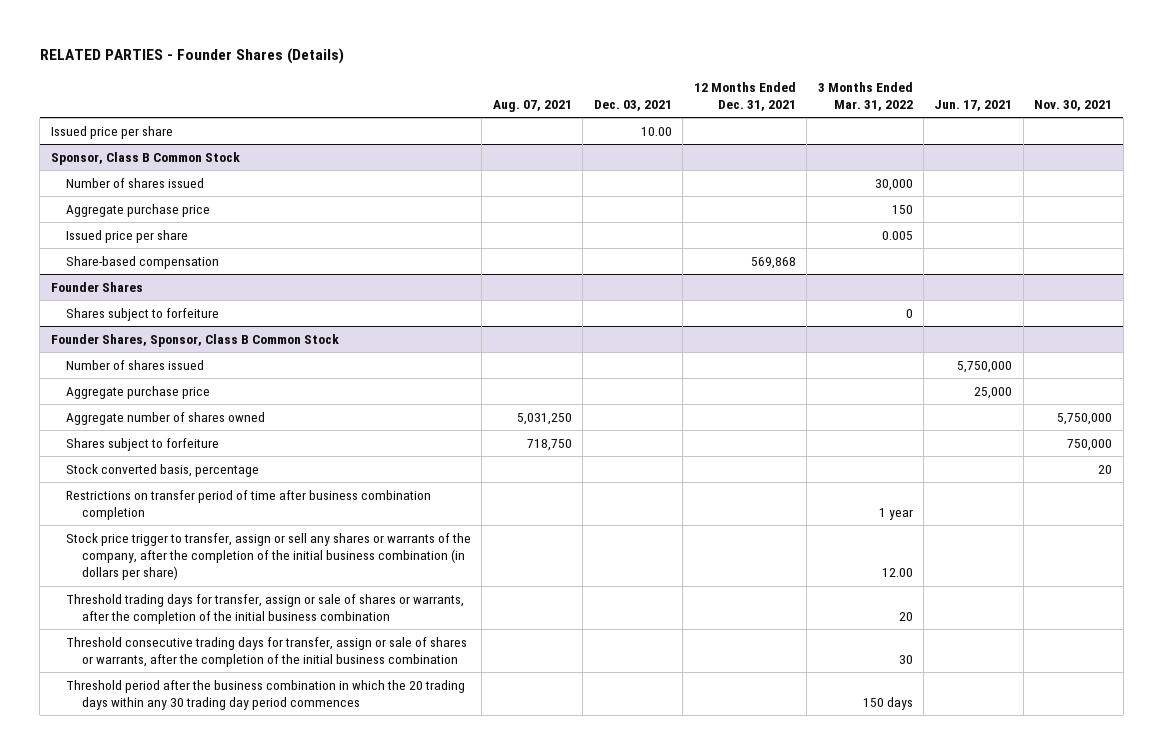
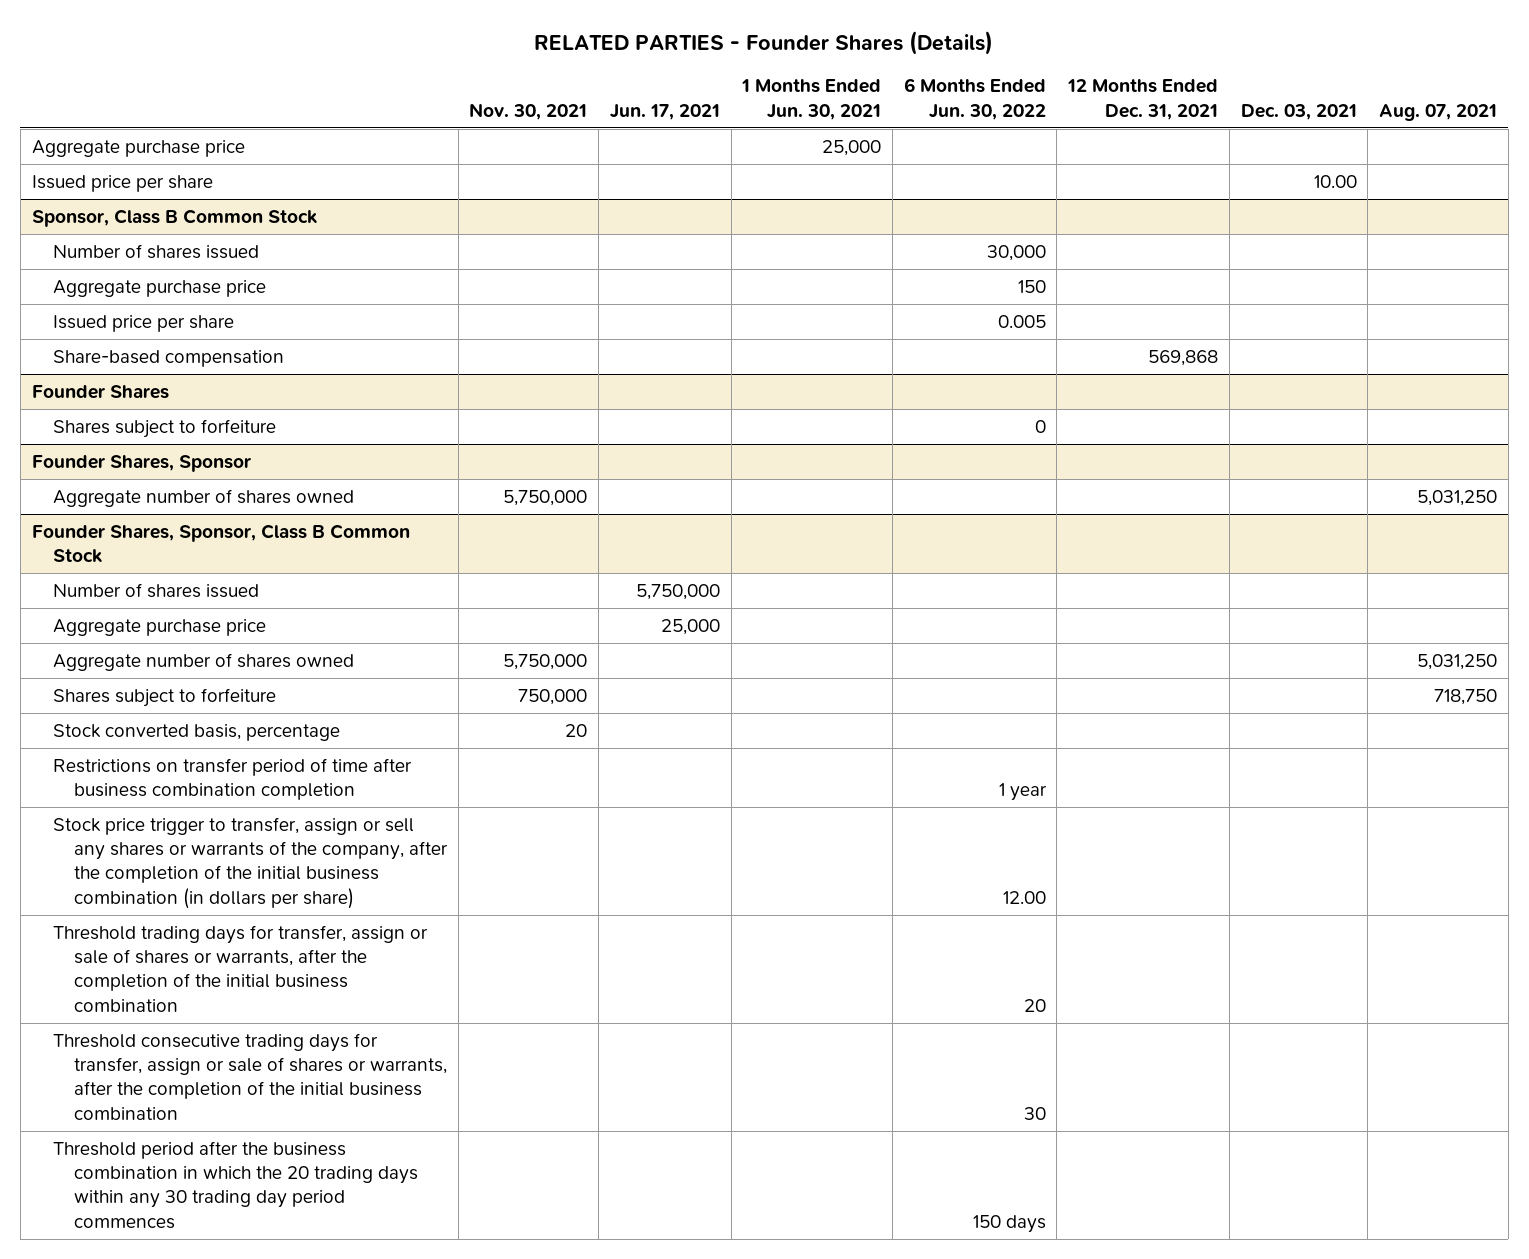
[817,81,913,111] 3 Months Ended Mar. 31, 2022 -> none
none -> [741,79,882,120] 1 Months Ended Jun. 30, 2021
none -> [903,78,1046,120] 6 Months Ended Jun. 30, 2022
none -> [31,139,245,157] Aggregate purchase price
none -> [31,454,251,472] Founder Shares, Sponsor
none -> [52,488,354,507] Aggregate number of shares owned

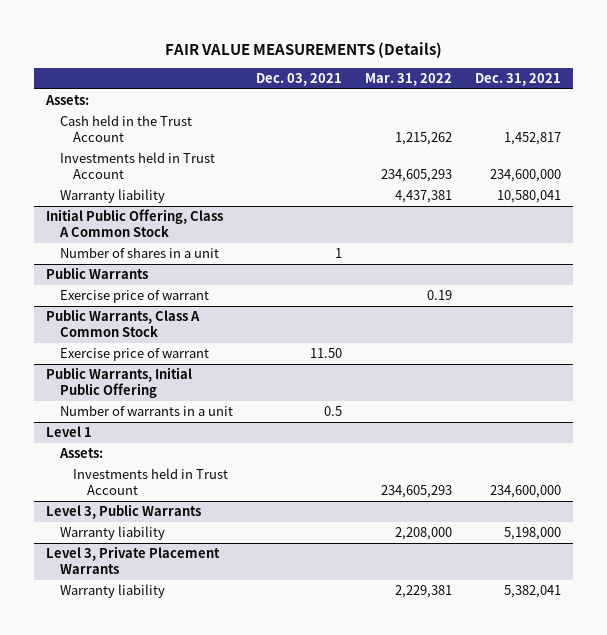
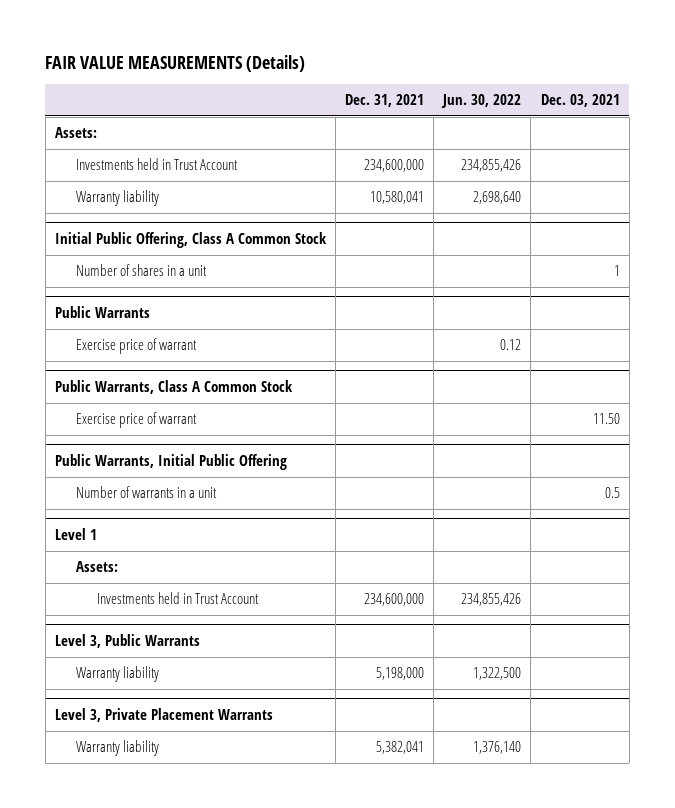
[365,72,453,86] Mar. 31, 2022 -> none
none -> [441,94,522,109] Jun. 30, 2022
[59,115,192,142] Cash held in the Trust Account -> none

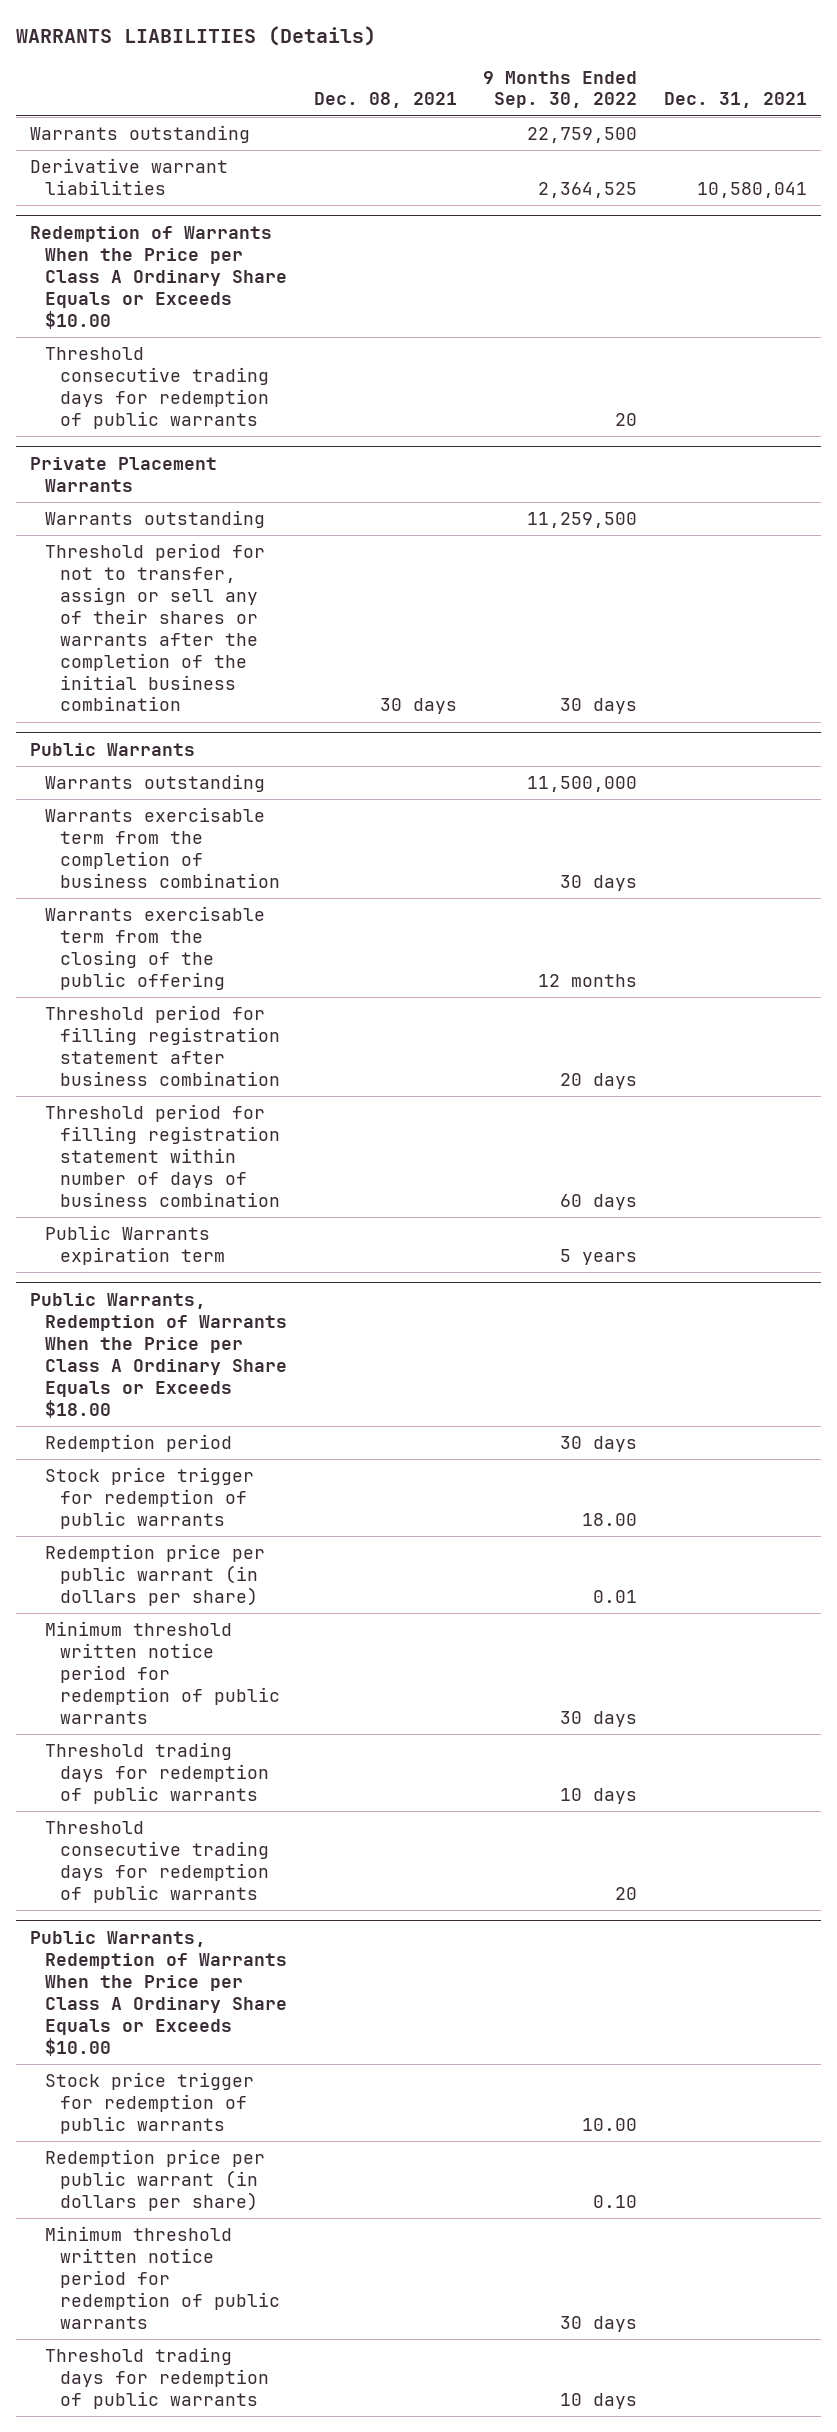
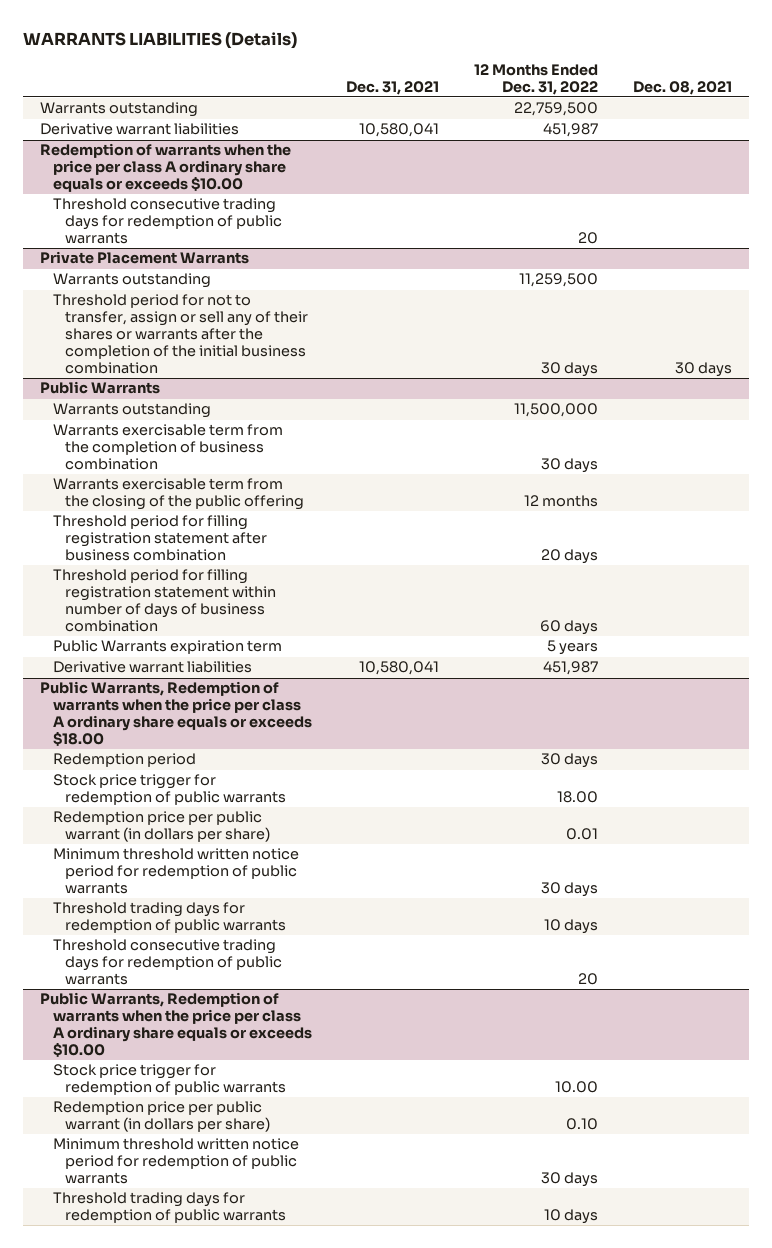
[483,70,638,109] 9 Months Ended Sep. 30, 2022 -> none
none -> [474,63,599,95] 12 Months Ended Dec. 31, 2022
[29,225,287,329] Redemption of Warrants When the Price per Class A Ordinary Share Equals or Exceeds $10.00 -> [40,143,292,193] Redemption of warrants when the price per class A ordinary share equals or exceeds $10.00
none -> [52,661,252,674] Derivative warrant liabilities
[29,1292,287,1418] Public Warrants, Redemption of Warrants When the Price per Class A Ordinary Share Equals or Exceeds $18.00 -> [40,681,312,747] Public Warrants, Redemption of warrants when the price per class A ordinary share equals or exceeds $18.00
[29,1930,287,2056] Public Warrants, Redemption of Warrants When the Price per Class A Ordinary Share Equals or Exceeds $10.00 -> [40,992,312,1058] Public Warrants, Redemption of warrants when the price per class A ordinary share equals or exceeds $10.00

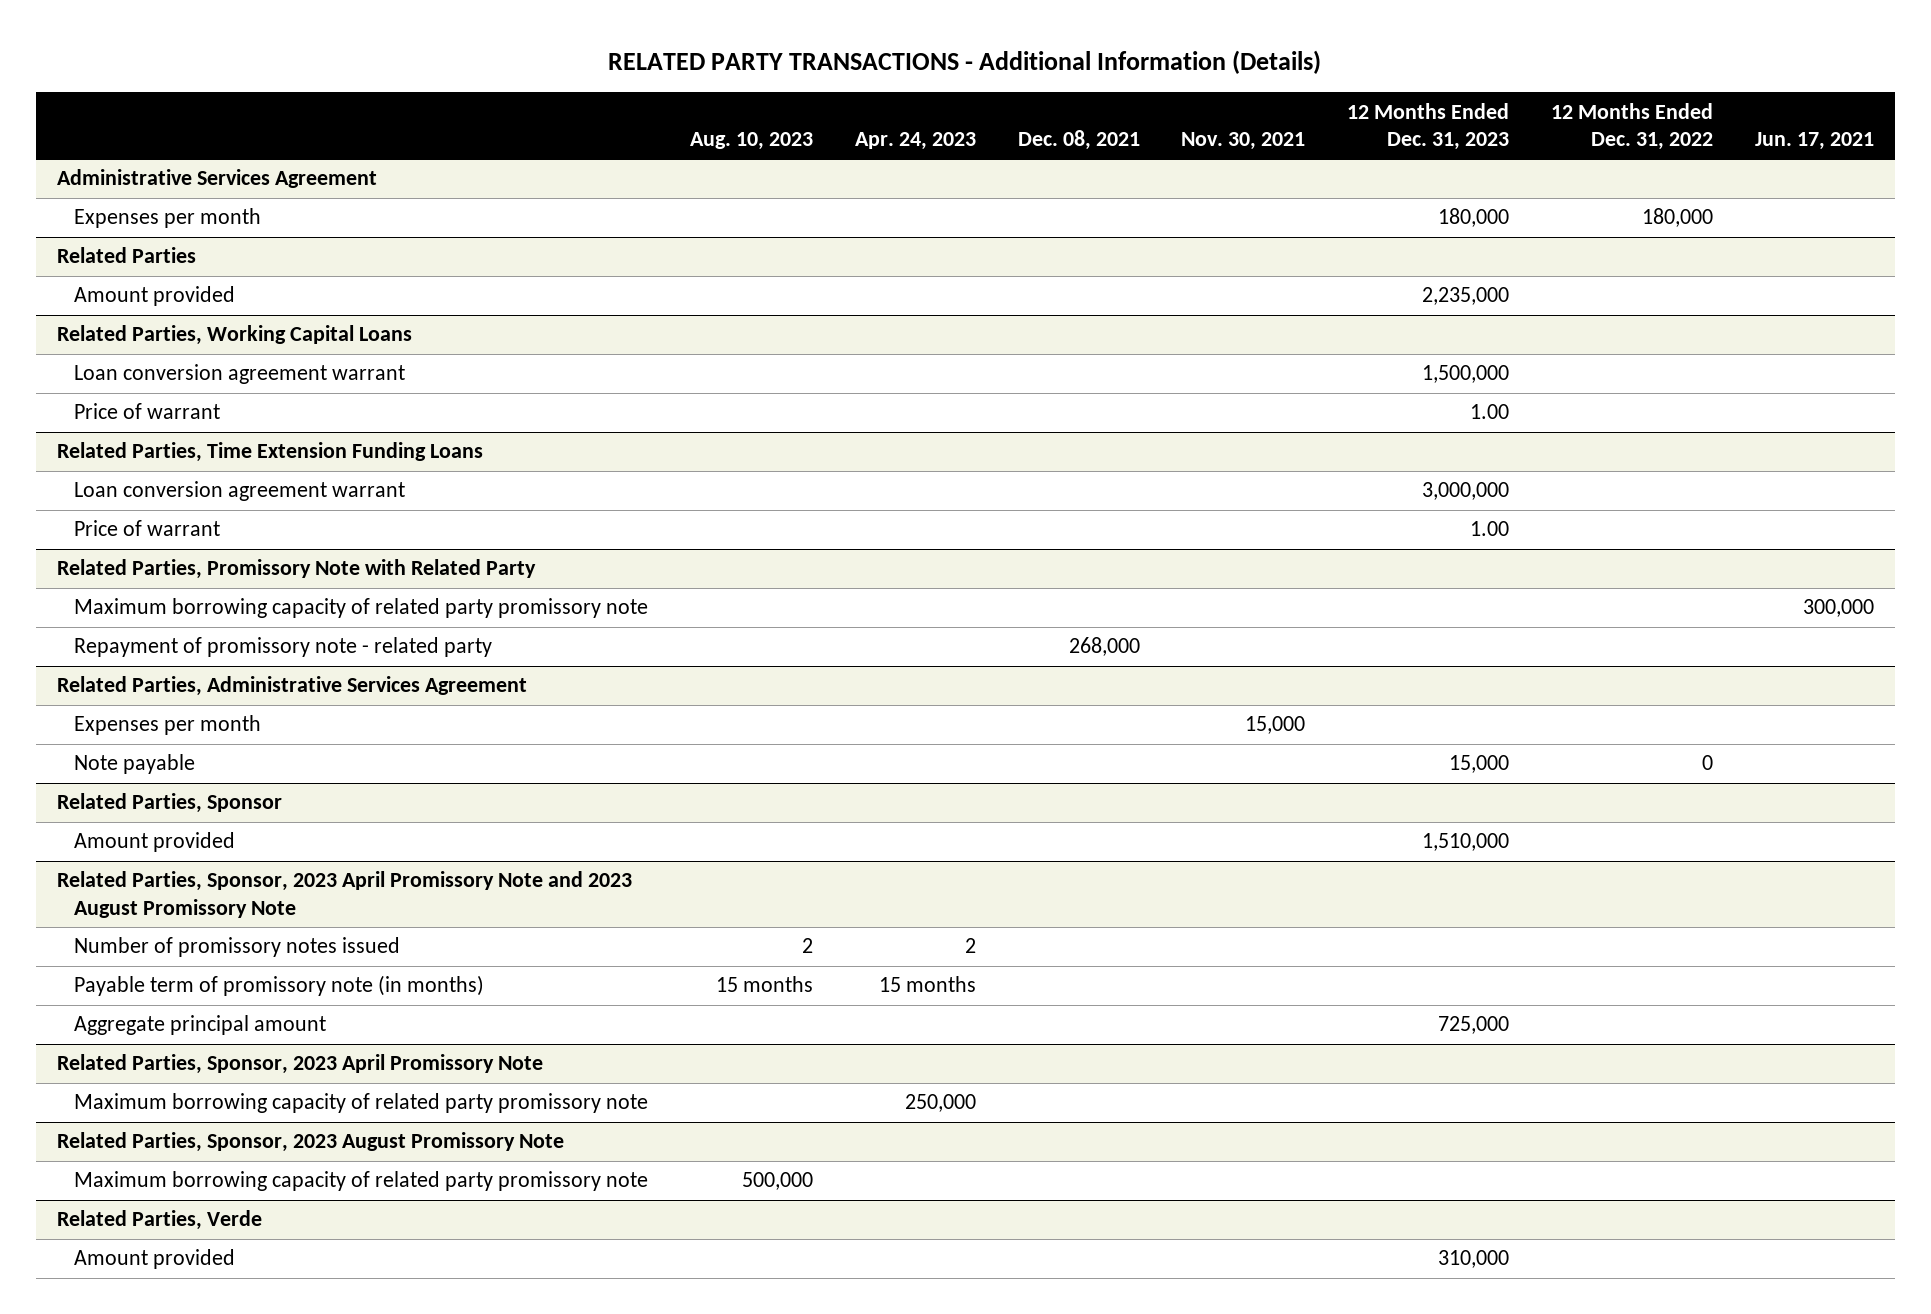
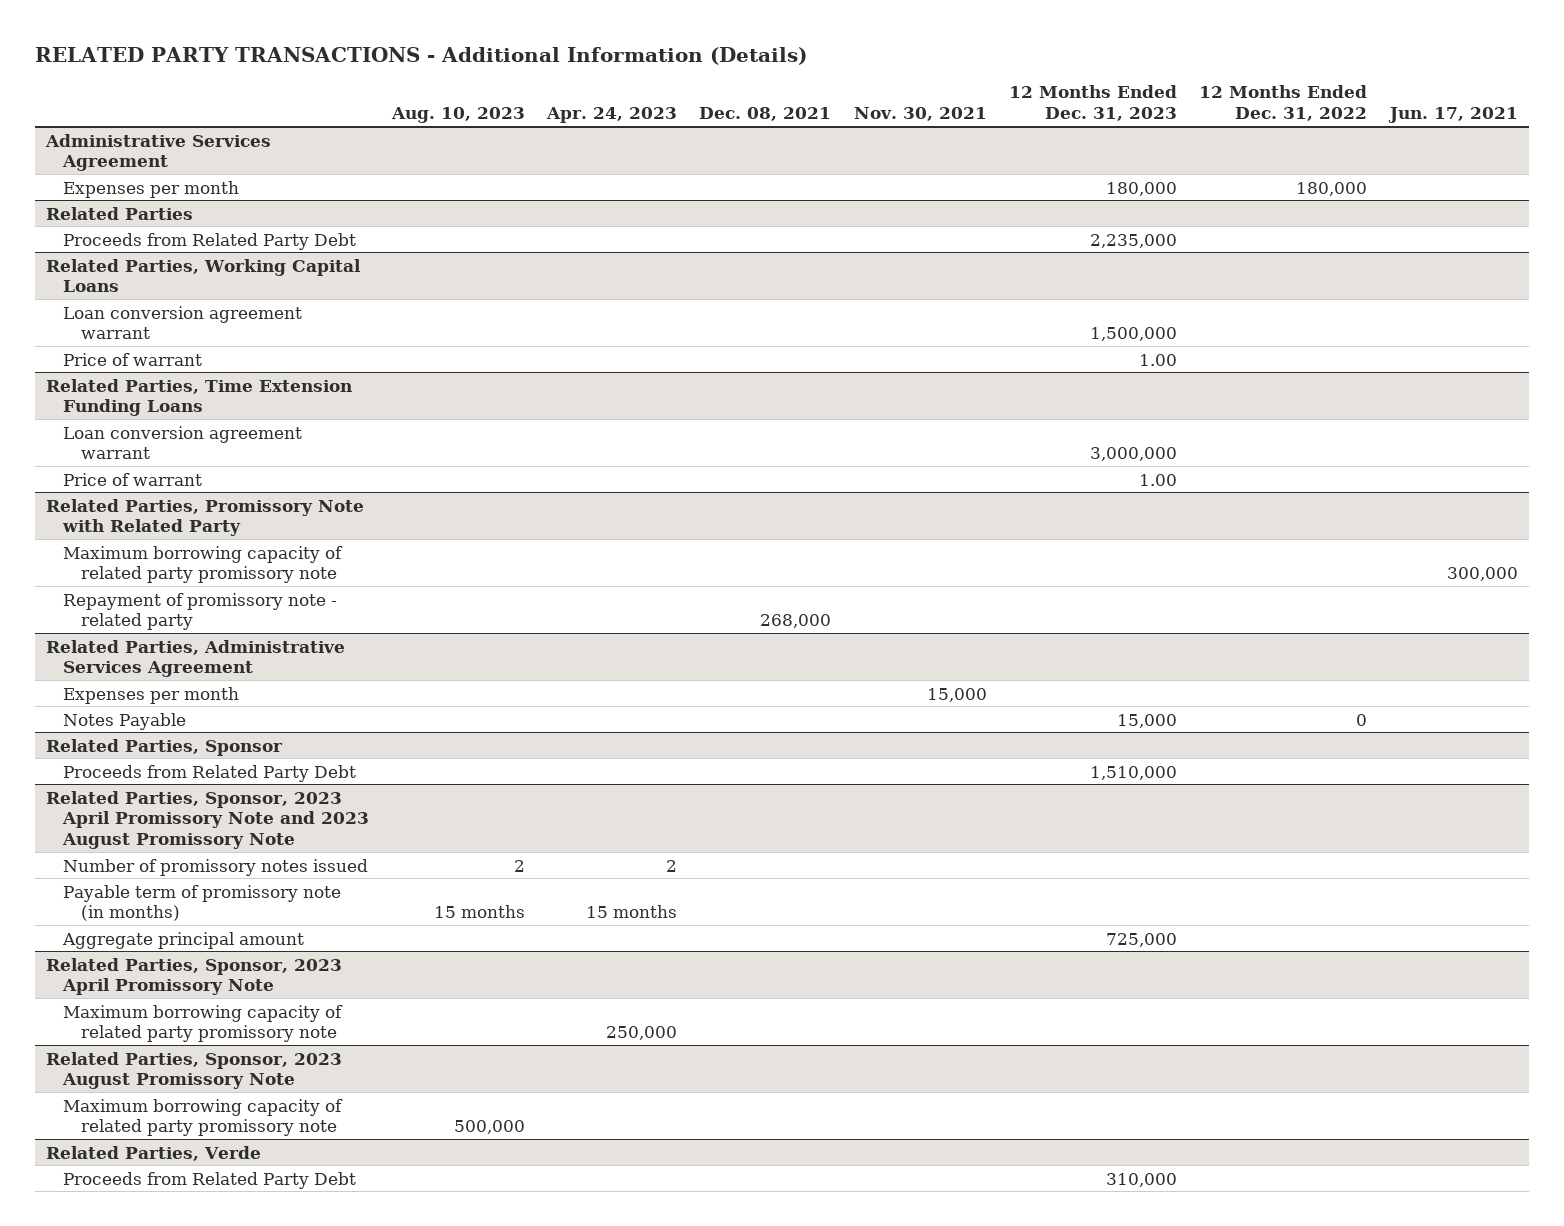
[74,286,236,307] Amount provided -> [63,232,357,250] Proceeds from Related Party Debt
[74,754,196,775] Note payable -> [63,712,187,730] Notes Payable
[74,832,236,853] Amount provided -> [63,764,357,782] Proceeds from Related Party Debt
[74,1249,236,1270] Amount provided -> [63,1171,357,1189] Proceeds from Related Party Debt

